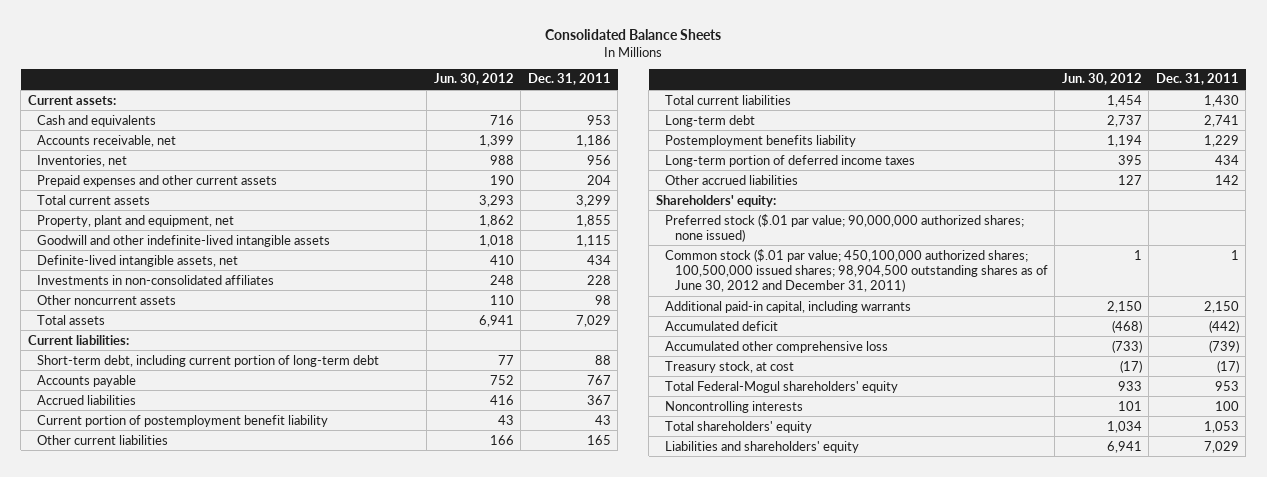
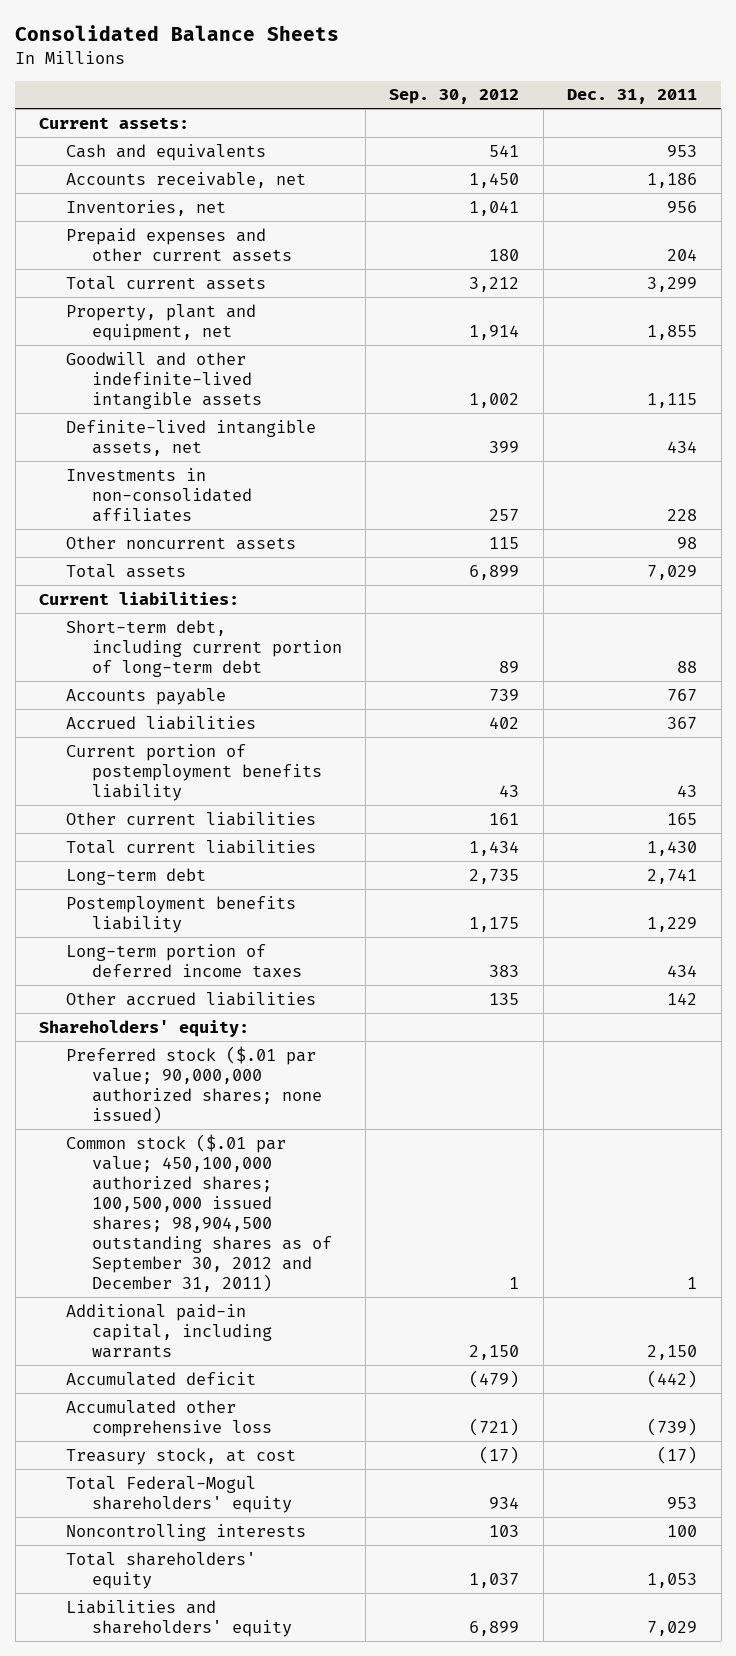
[433,73,514,86] Jun. 30, 2012 -> none
none -> [389,89,520,105] Sep. 30, 2012
[37,414,329,427] Current portion of postemployment benefit liability -> [65,743,322,801] Current portion of postemployment benefits liability
[665,248,1048,293] Common stock ($.01 par value; 450,100,000 authorized shares; 100,500,000 issued shares; 98,904,500 outstanding shares as of June 30, 2012 and December 31, 2011) -> [65,1133,332,1292] Common stock ($.01 par value; 450,100,000 authorized shares; 100,500,000 issued shares; 98,904,500 outstanding shares as of September 30, 2012 and December 31, 2011)

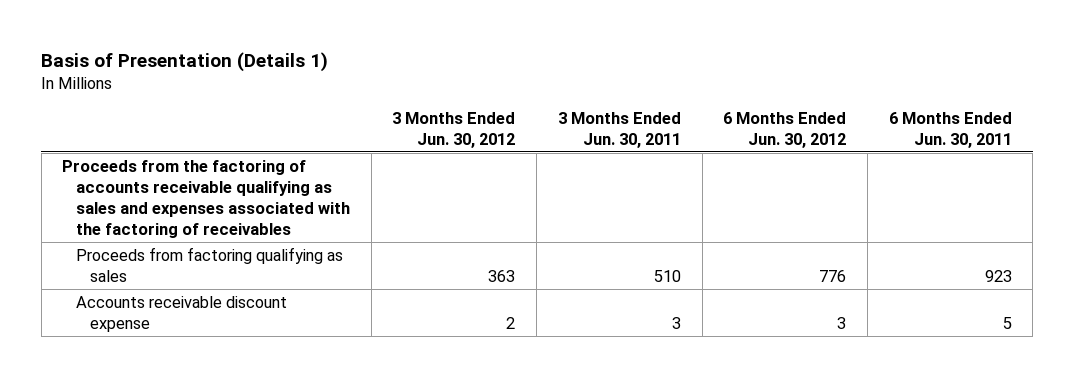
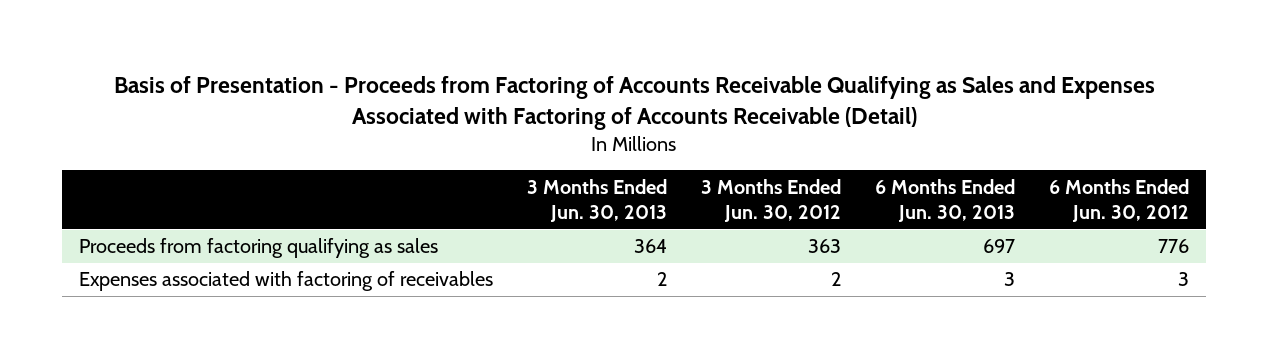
[41,51,329,72] Basis of Presentation (Details 1) -> [114,76,1156,130] Basis of Presentation - Proceeds from Factoring of Accounts Receivable Qualifying as Sales and Expenses Associated with Factoring of Accounts Receivable (Detail)
[557,111,681,148] 3 Months Ended Jun. 30, 2011 -> none
[888,111,1012,148] 6 Months Ended Jun. 30, 2011 -> none
none -> [527,178,668,223] 3 Months Ended Jun. 30, 2013
none -> [875,178,1016,223] 6 Months Ended Jun. 30, 2013
[62,159,351,239] Proceeds from the factoring of accounts receivable qualifying as sales and expenses associated with the factoring of receivables -> none
[76,295,288,332] Accounts receivable discount expense -> [79,271,494,292] Expenses associated with factoring of receivables

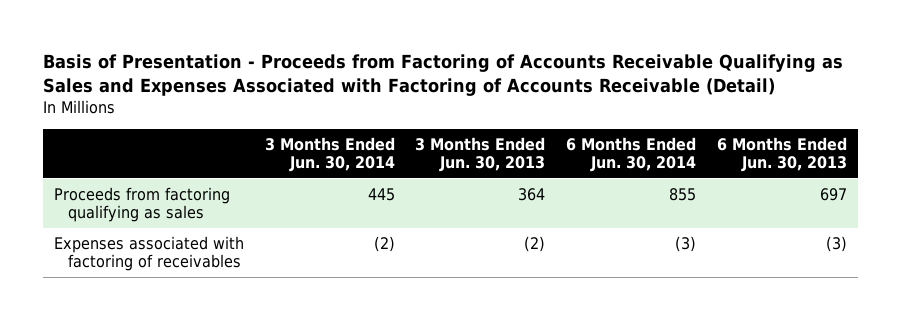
[701,178,842,223] 3 Months Ended Jun. 30, 2012 -> none
[1049,178,1190,223] 6 Months Ended Jun. 30, 2012 -> none
none -> [264,136,395,173] 3 Months Ended Jun. 30, 2014
none -> [566,136,697,173] 6 Months Ended Jun. 30, 2014
[657,272,668,287] 2 -> [524,235,546,252] (2)
[1004,272,1016,287] 3 -> [826,235,848,252] (3)

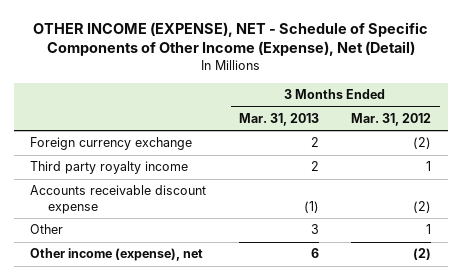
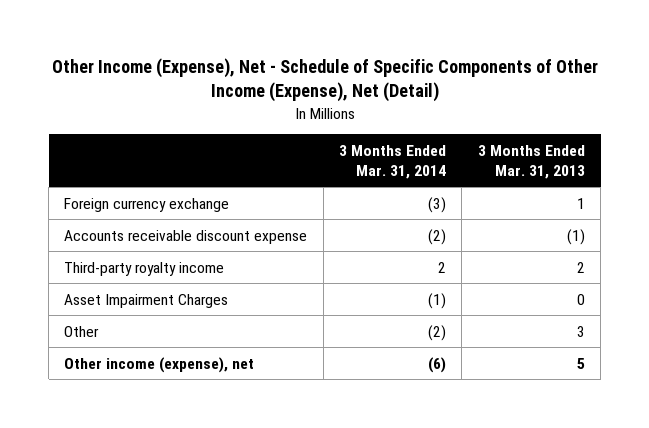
[32,21,428,57] OTHER INCOME (EXPENSE), NET - Schedule of Specific Components of Other Income (Expense), Net (Detail) -> [51,58,598,103] Other Income (Expense), Net - Schedule of Specific Components of Other Income (Expense), Net (Detail)
[351,112,432,126] Mar. 31, 2012 -> none
none -> [339,144,447,180] 3 Months Ended Mar. 31, 2014
[30,161,189,175] Third party royalty income -> none
[310,137,319,148] 2 -> [576,197,585,209] 1
none -> [64,261,225,276] Third-party royalty income
none -> [64,293,229,308] Asset Impairment Charges
[310,248,319,259] 6 -> [576,357,585,369] 5

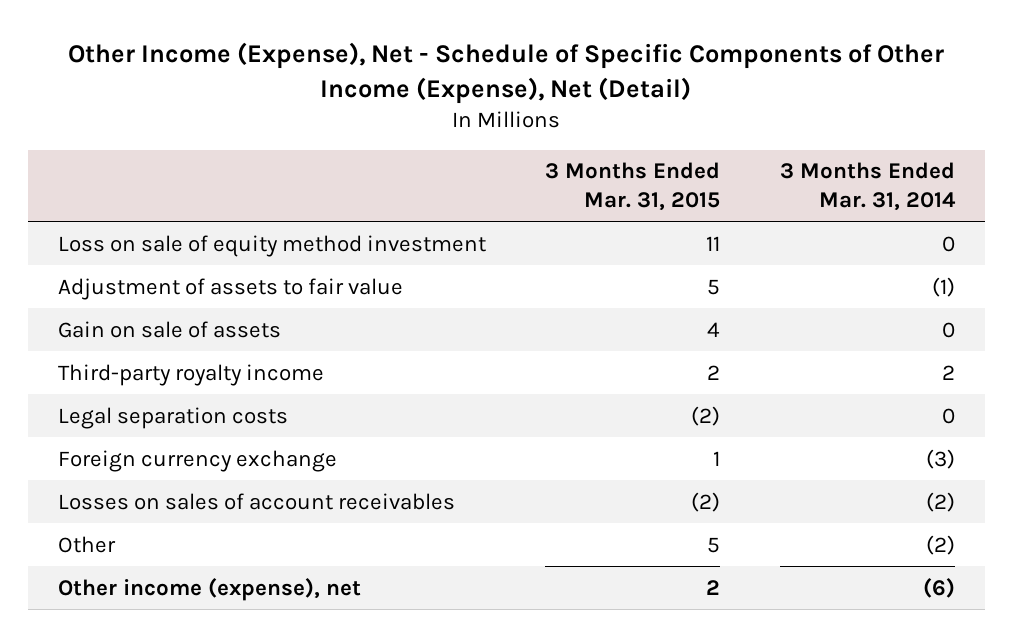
[477,144,585,180] 3 Months Ended Mar. 31, 2013 -> none
none -> [545,162,721,211] 3 Months Ended Mar. 31, 2015
[64,229,308,244] Accounts receivable discount expense -> none
none -> [57,234,486,257] Loss on sale of equity method investment
none -> [57,277,403,300] Adjustment of assets to fair value
none -> [57,320,281,338] Gain on sale of assets
[64,293,229,308] Asset Impairment Charges -> none
none -> [57,406,288,429] Legal separation costs
[64,197,230,212] Foreign currency exchange -> [57,449,337,472] Foreign currency exchange
none -> [57,492,455,510] Losses on sales of account receivables

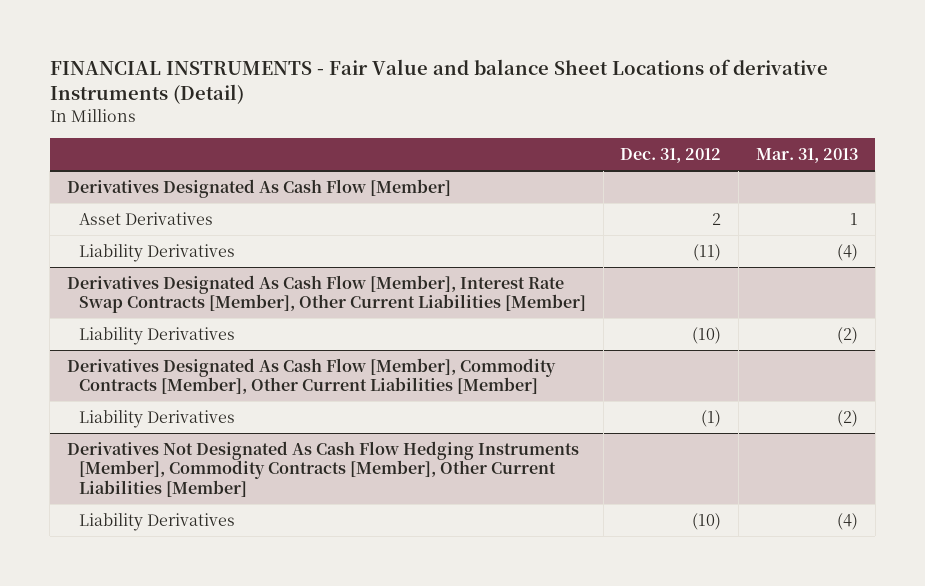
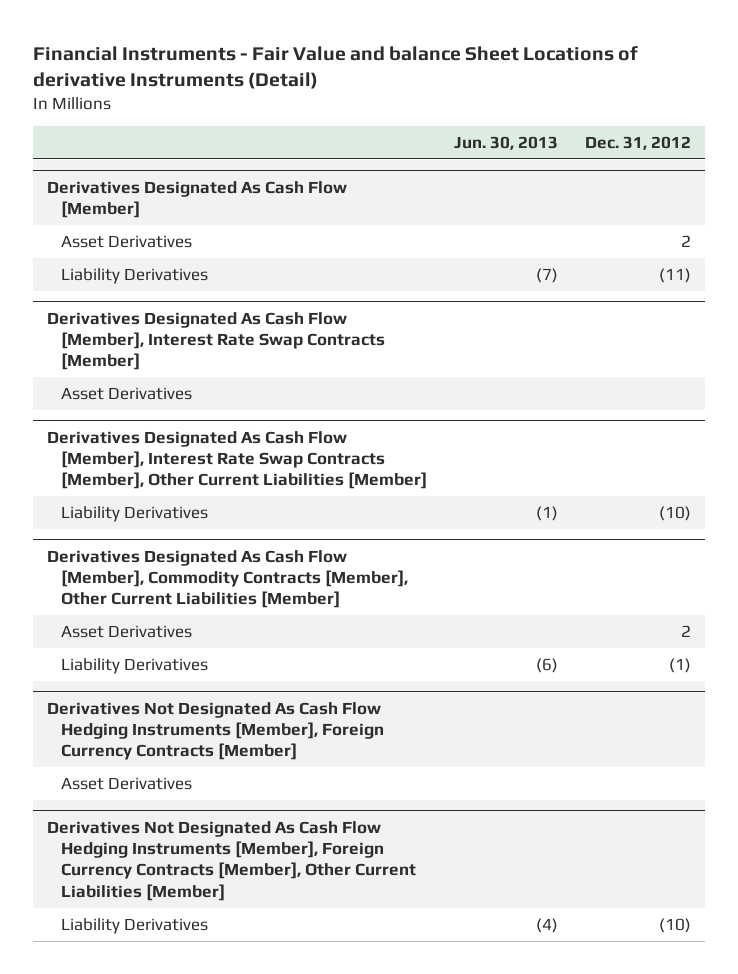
[49,58,828,105] FINANCIAL INSTRUMENTS - Fair Value and balance Sheet Locations of derivative Instruments (Detail) -> [33,45,639,89] Financial Instruments - Fair Value and balance Sheet Locations of derivative Instruments (Detail)
[756,148,859,164] Mar. 31, 2013 -> none
none -> [454,135,559,150] Jun. 30, 2013
none -> [46,311,386,371] Derivatives Designated As Cash Flow [Member], Interest Rate Swap Contracts [Member]
none -> [61,386,193,400] Asset Derivatives
none -> [61,624,193,638] Asset Derivatives
none -> [46,701,385,761] Derivatives Not Designated As Cash Flow Hedging Instruments [Member], Foreign Currency Contracts [Member]
none -> [61,776,193,790] Asset Derivatives
[67,440,580,497] Derivatives Not Designated As Cash Flow Hedging Instruments [Member], Commodity Contracts [Member], Other Current Liabilities [Member] -> [46,820,417,901] Derivatives Not Designated As Cash Flow Hedging Instruments [Member], Foreign Currency Contracts [Member], Other Current Liabilities [Member]

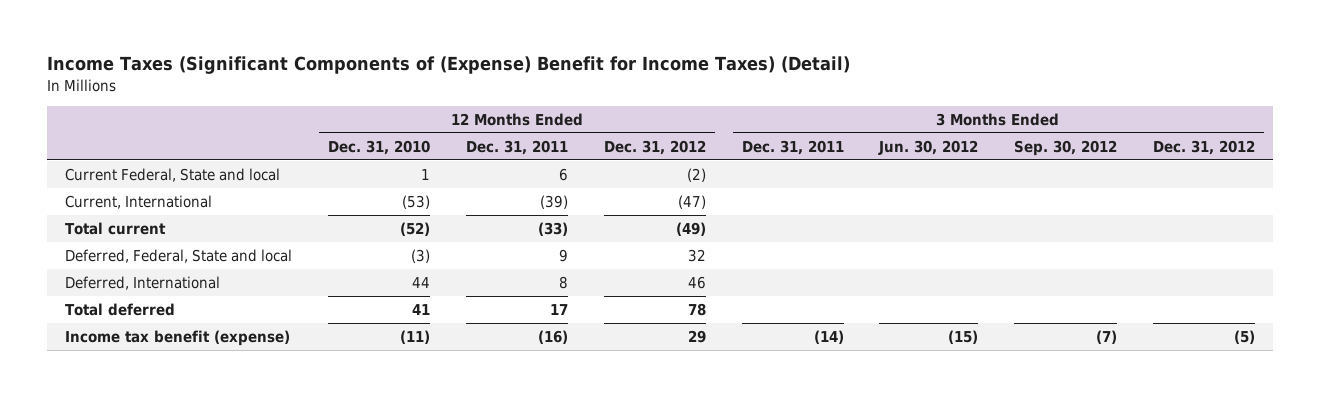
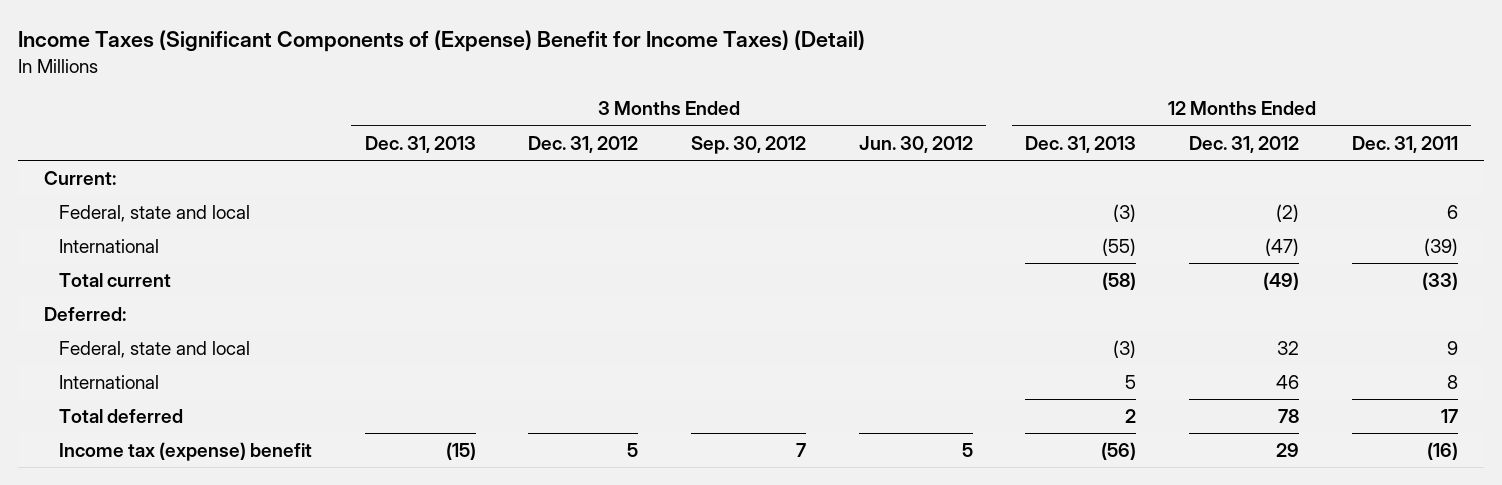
[327,139,430,155] Dec. 31, 2010 -> none
[741,139,844,155] Dec. 31, 2011 -> none
none -> [364,135,476,153] Dec. 31, 2013
none -> [1025,135,1137,153] Dec. 31, 2013
none -> [44,171,117,186] Current:
[64,168,280,183] Current Federal, State and local -> [58,205,250,223] Federal, state and local
[64,195,212,210] Current, International -> [58,239,159,254] International
none -> [44,307,127,322] Deferred:
[64,249,292,264] Deferred, Federal, State and local -> [58,341,250,359] Federal, state and local
[64,276,220,291] Deferred, International -> [58,375,159,390] International
[64,330,290,347] Income tax benefit (expense) -> [58,442,312,462] Income tax (expense) benefit
[948,330,979,345] (15) -> [961,443,973,458] 5
[1096,330,1118,345] (7) -> [796,443,807,458] 7
[1234,330,1256,345] (5) -> [627,443,639,458] 5

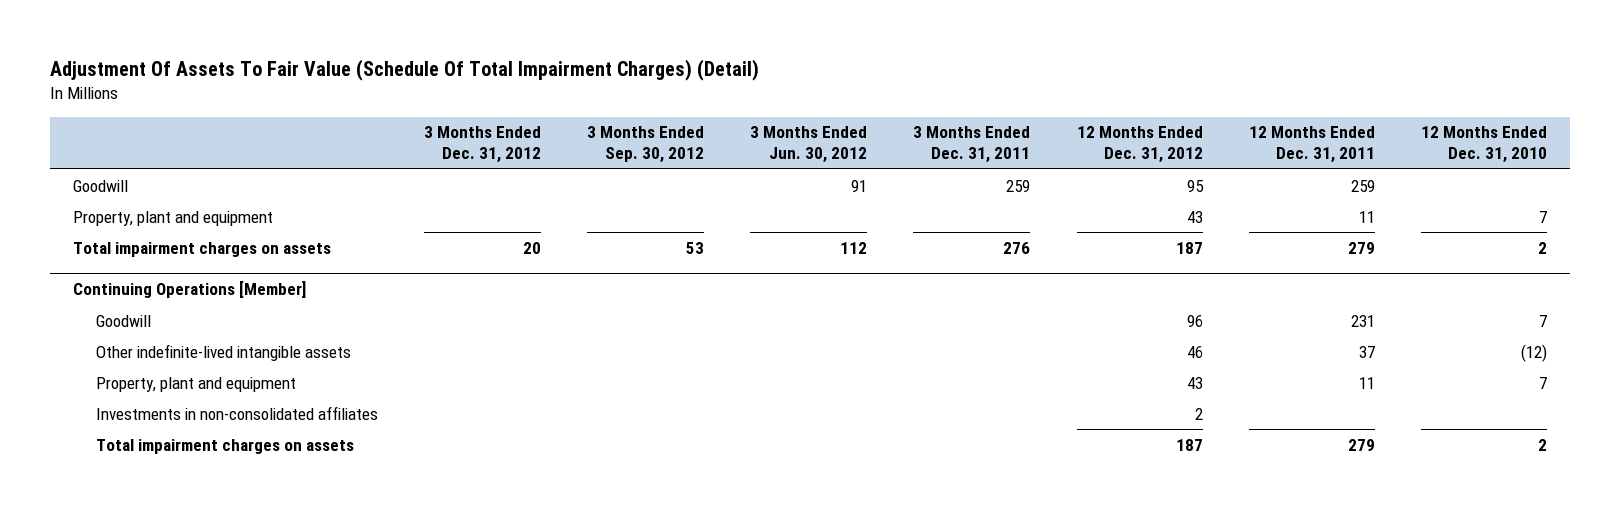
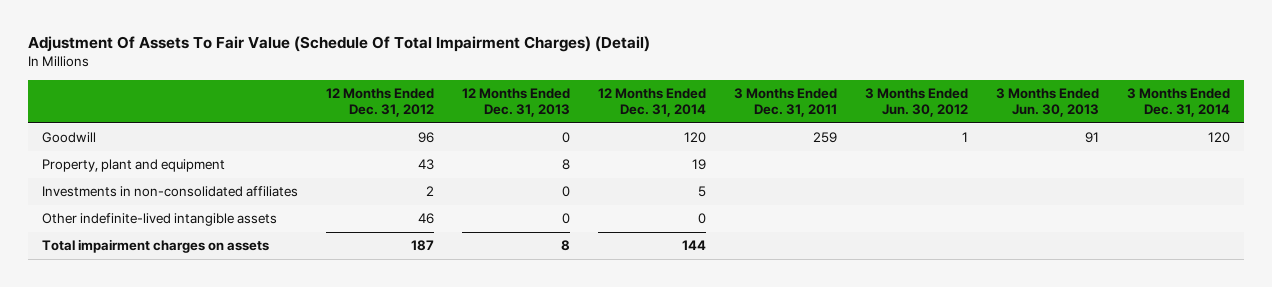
[424,126,542,163] 3 Months Ended Dec. 31, 2012 -> none
[587,126,705,163] 3 Months Ended Sep. 30, 2012 -> none
[1248,126,1375,163] 12 Months Ended Dec. 31, 2011 -> none
[1420,126,1547,163] 12 Months Ended Dec. 31, 2010 -> none
none -> [461,87,570,118] 12 Months Ended Dec. 31, 2013
none -> [597,87,706,118] 12 Months Ended Dec. 31, 2014
none -> [996,87,1100,118] 3 Months Ended Jun. 30, 2013
none -> [1127,87,1231,118] 3 Months Ended Dec. 31, 2014
[72,210,273,226] Property, plant and equipment -> none
[72,241,331,257] Total impairment charges on assets -> none
[72,281,306,299] Continuing Operations [Member] -> none
[96,314,152,327] Goodwill -> none
[96,343,352,361] Other indefinite-lived intangible assets -> none
[851,179,868,192] 91 -> [962,132,969,143] 1
[1186,179,1204,192] 95 -> [417,132,434,144] 96
none -> [41,213,277,227] Other indefinite-lived intangible assets

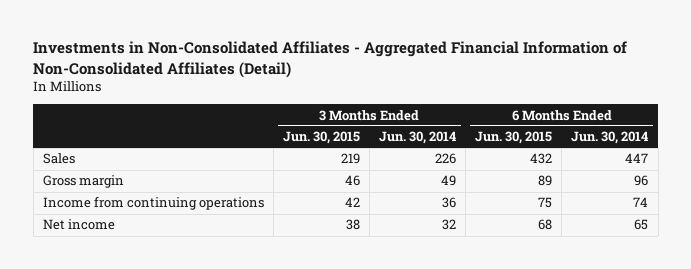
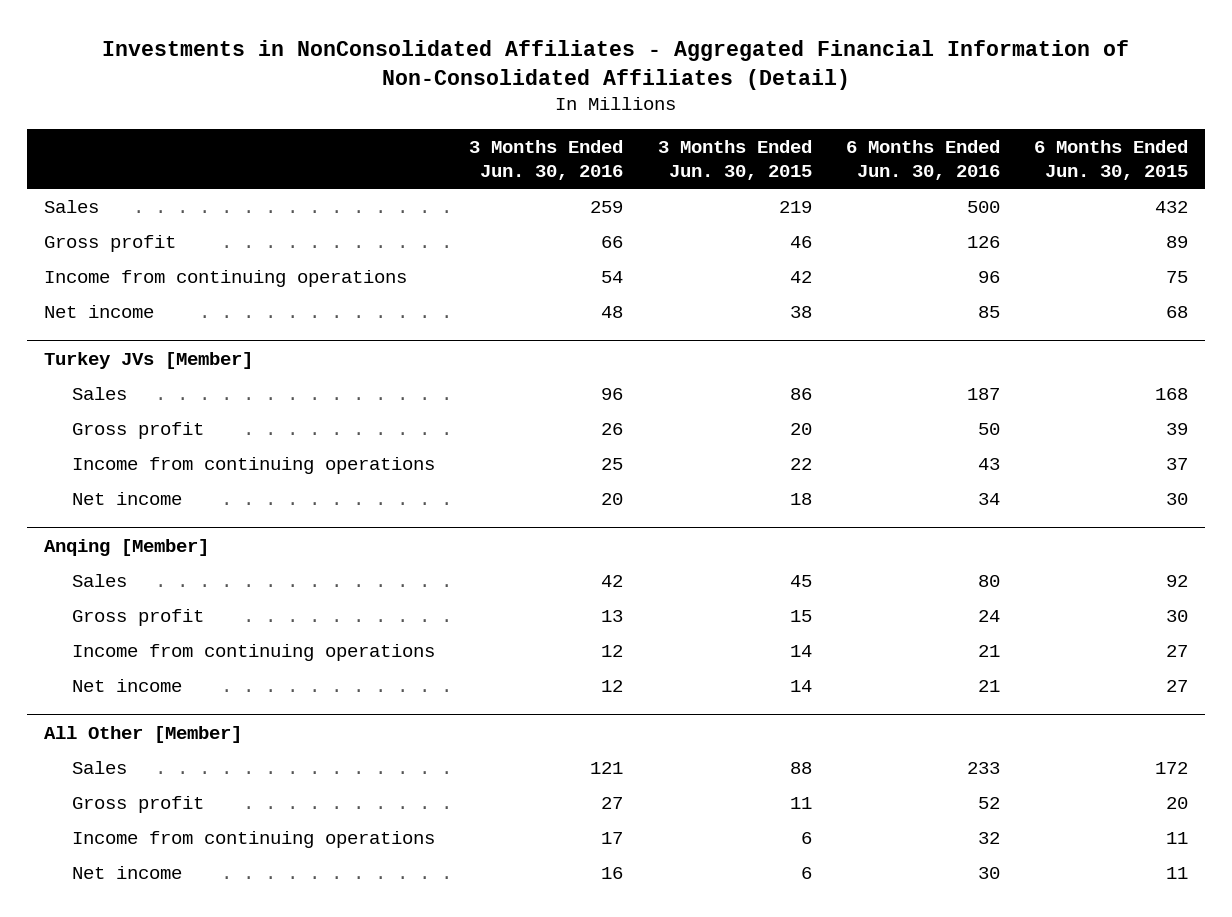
[33,41,628,78] Investments in Non-Consolidated Affiliates - Aggregated Financial Information of Non-Consolidated Affiliates (Detail) -> [102,40,1130,91] Investments in NonConsolidated Affiliates - Aggregated Financial Information of Non-Consolidated Affiliates (Detail)
[379,131,457,145] Jun. 30, 2014 -> none
[571,131,649,145] Jun. 30, 2014 -> none
none -> [469,140,624,180] 3 Months Ended Jun. 30, 2016
none -> [845,140,1000,180] 6 Months Ended Jun. 30, 2016
[42,175,124,189] Gross margin -> [44,234,177,252] Gross profit
none -> [44,351,254,369] Turkey JVs [Member]
none -> [72,386,128,400] Sales
none -> [72,421,205,439] Gross profit
none -> [72,456,436,474] Income from continuing operations
none -> [72,491,183,505] Net income
none -> [44,538,210,556] Anqing [Member]
none -> [72,573,128,587] Sales
none -> [72,608,205,626] Gross profit
none -> [72,643,436,661] Income from continuing operations
none -> [72,678,183,692] Net income
none -> [44,725,243,743] All Other [Member]
none -> [72,760,128,774] Sales
none -> [72,795,205,813] Gross profit
none -> [72,830,436,848] Income from continuing operations
none -> [72,865,183,879] Net income

